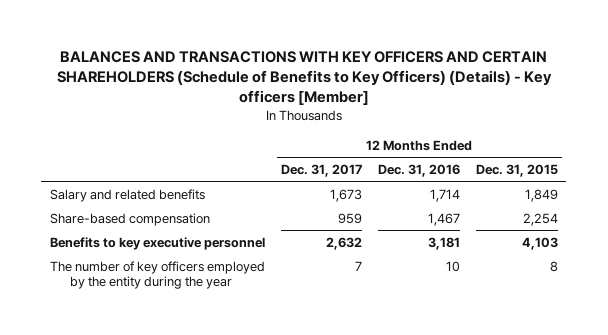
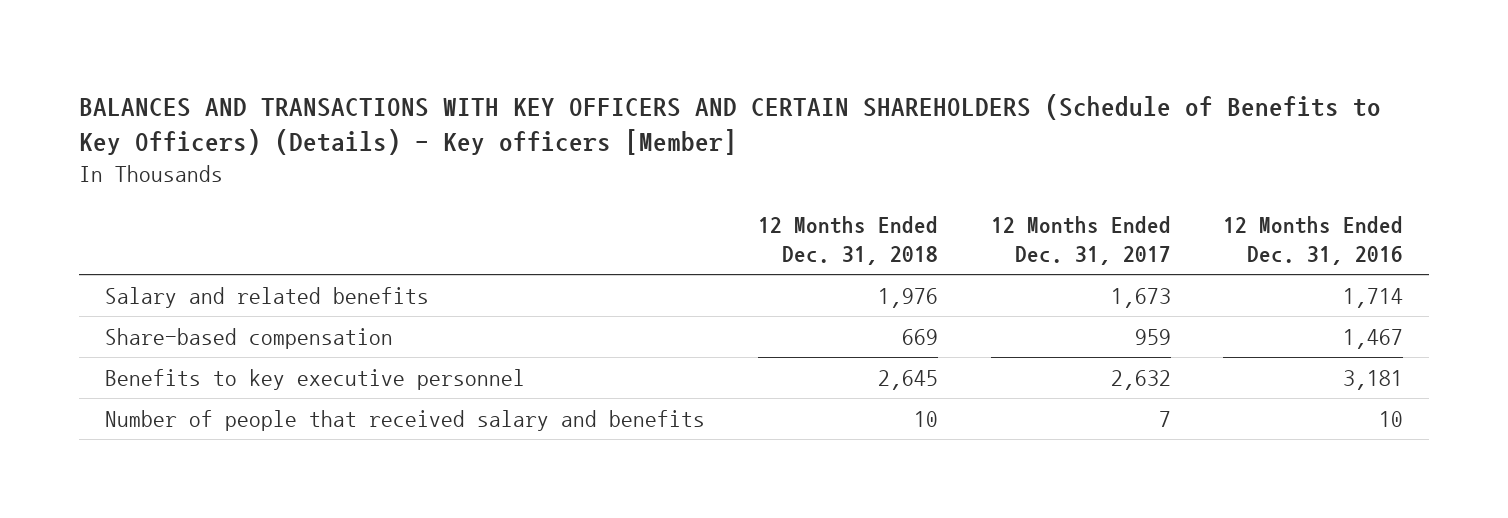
[476,163,559,177] Dec. 31, 2015 -> none
none -> [757,216,938,265] 12 Months Ended Dec. 31, 2018
[49,260,265,290] The number of key officers employed by the entity during the year -> [105,410,706,432] Number of people that received salary and benefits

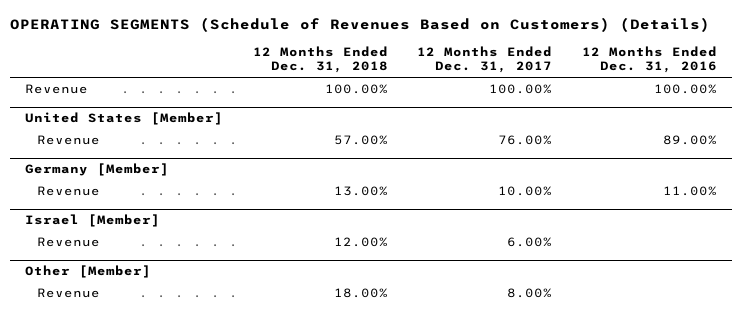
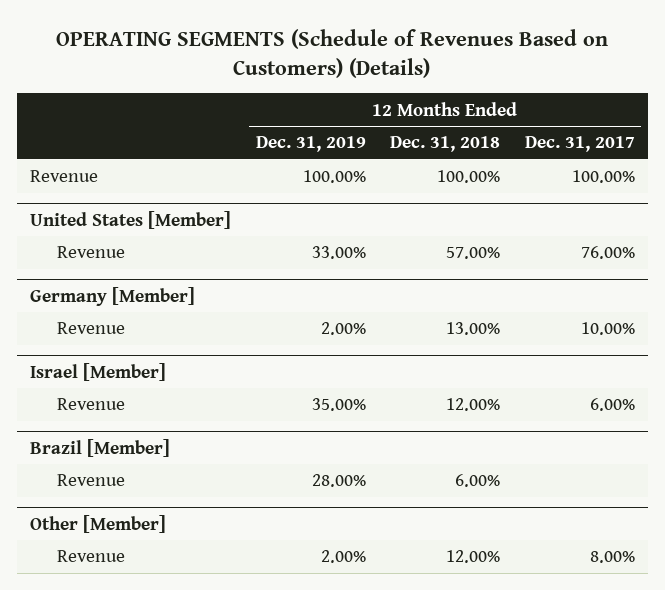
[582,45,718,74] 12 Months Ended Dec. 31, 2016 -> none
none -> [255,136,366,153] Dec. 31, 2019
none -> [29,438,170,457] Brazil [Member]
none -> [57,474,126,487] Revenue
[333,288,388,299] 18.00% -> [446,550,501,564] 12.00%

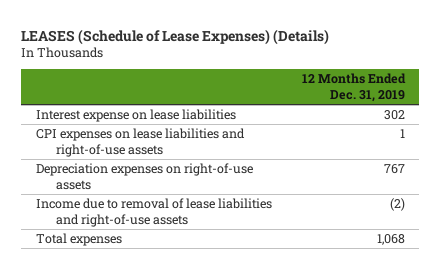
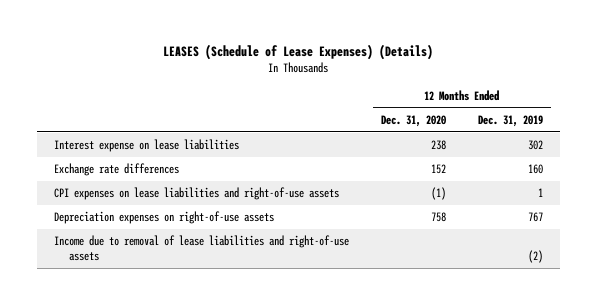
none -> [380,114,446,127] Dec. 31, 2020
none -> [53,163,179,177] Exchange rate differences
[36,232,123,246] Total expenses -> none

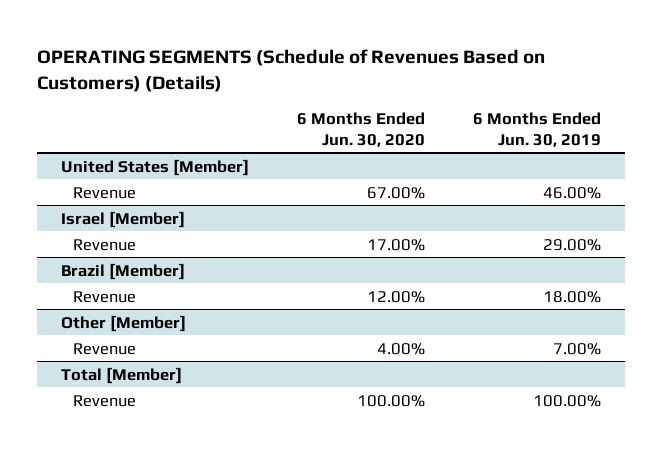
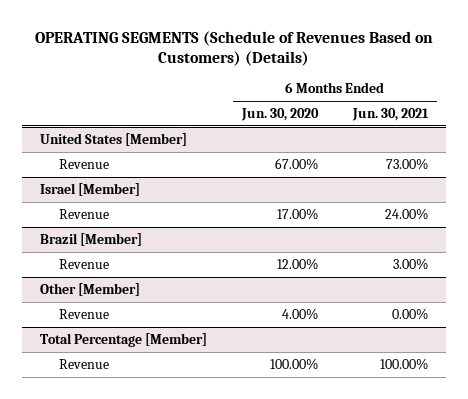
[472,111,601,147] 6 Months Ended Jun. 30, 2019 -> none
none -> [351,108,429,122] Jun. 30, 2021
[60,366,182,384] Total [Member] -> [39,332,207,347] Total Percentage [Member]

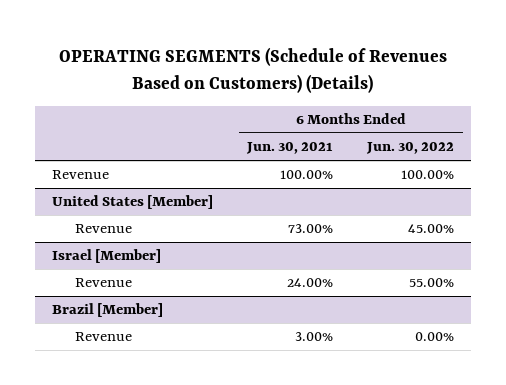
[240,108,319,122] Jun. 30, 2020 -> none
none -> [366,142,455,155] Jun. 30, 2022
none -> [52,170,110,180] Revenue
[39,282,140,296] Other [Member] -> none
[59,308,110,319] Revenue -> none
[39,332,207,347] Total Percentage [Member] -> none
[59,358,110,369] Revenue -> none

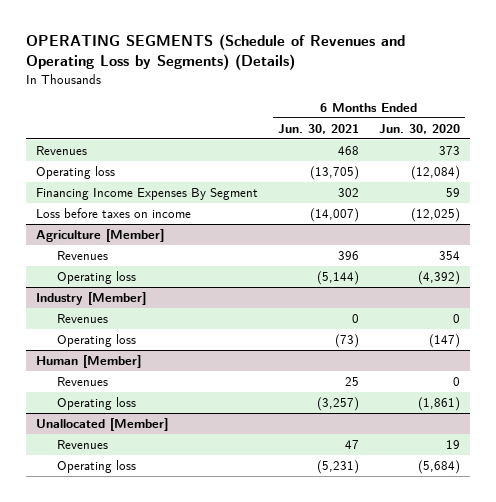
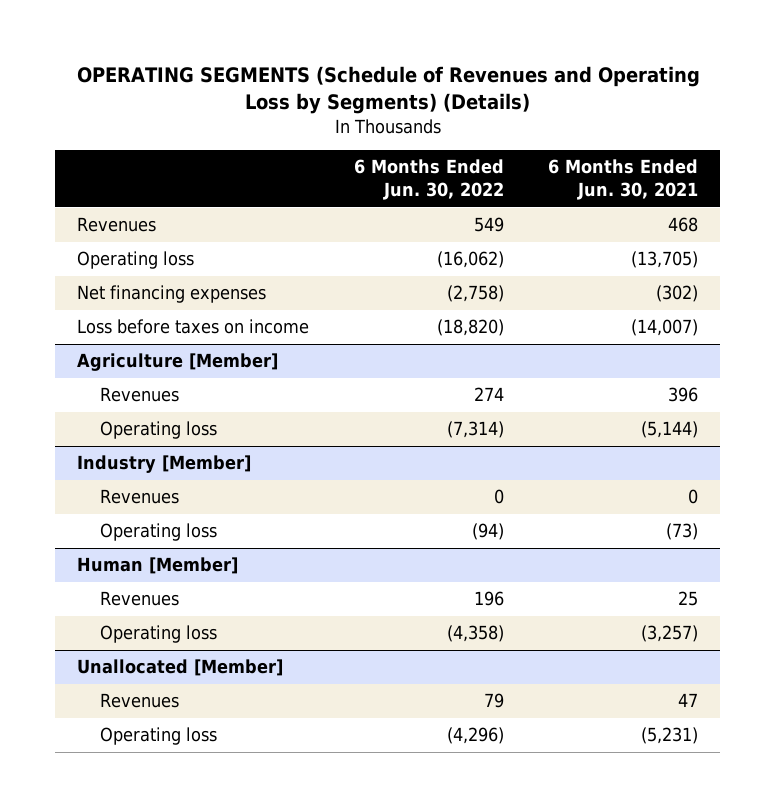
[378,123,460,134] Jun. 30, 2020 -> none
none -> [353,159,504,200] 6 Months Ended Jun. 30, 2022
[36,187,259,200] Financing Income Expenses By Segment -> [77,285,267,304] Net financing expenses
[338,187,360,197] 302 -> [655,285,698,303] (302)

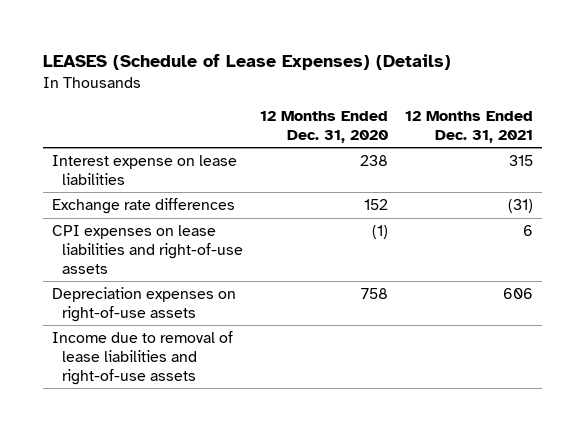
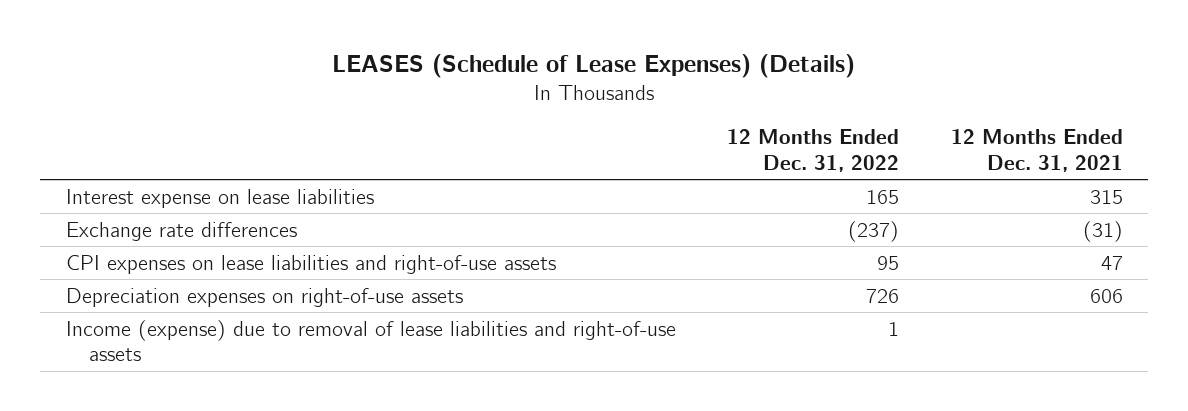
[260,111,389,143] 12 Months Ended Dec. 31, 2020 -> none
none -> [727,129,900,172] 12 Months Ended Dec. 31, 2022
[523,225,534,237] 6 -> [1100,255,1123,270] 47
[51,331,233,385] Income due to removal of lease liabilities and right-of-use assets -> [65,319,676,361] Income (expense) due to removal of lease liabilities and right-of-use assets

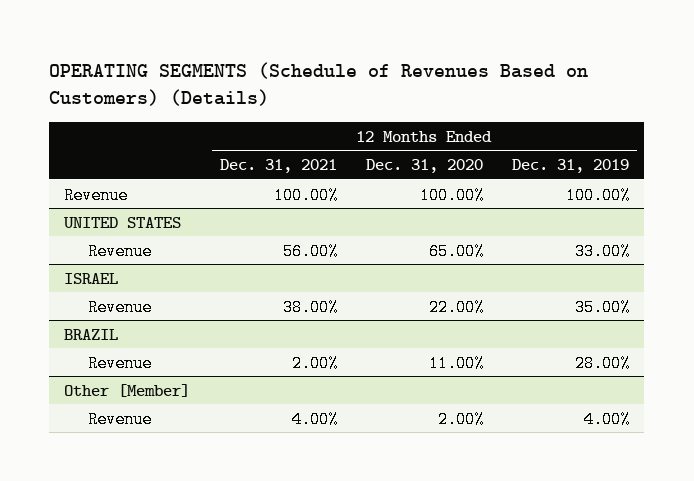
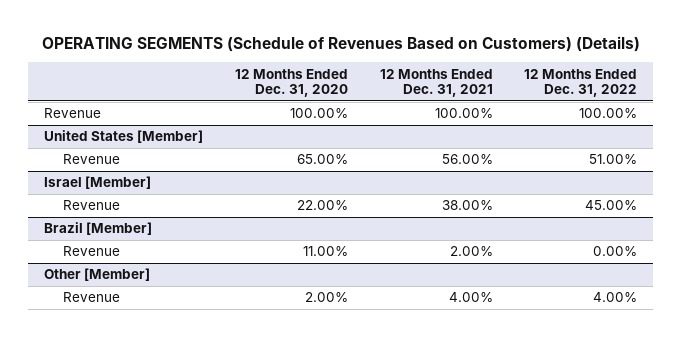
[512,159,630,174] Dec. 31, 2019 -> none
none -> [524,68,638,98] 12 Months Ended Dec. 31, 2022
[63,216,182,228] UNITED STATES -> [44,130,204,144] United States [Member]
[64,272,119,284] ISRAEL -> [44,176,152,190] Israel [Member]
[64,328,119,340] BRAZIL -> [44,222,153,236] Brazil [Member]

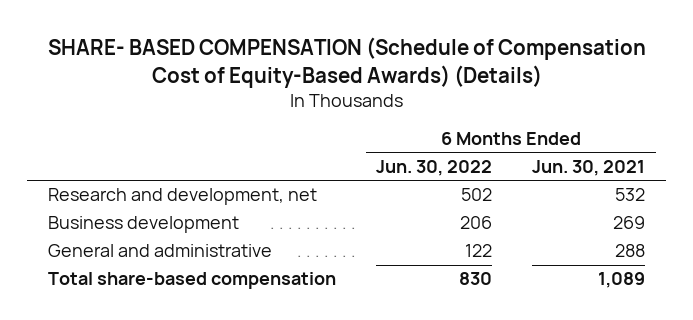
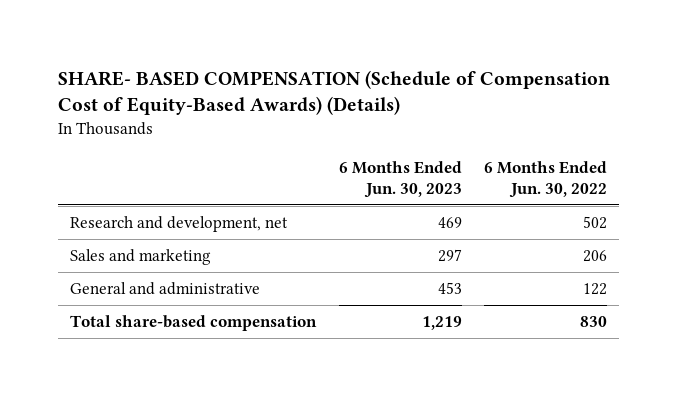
[532,159,646,176] Jun. 30, 2021 -> none
none -> [338,160,462,198] 6 Months Ended Jun. 30, 2023
[47,216,239,234] Business development -> none
none -> [69,249,211,266] Sales and marketing

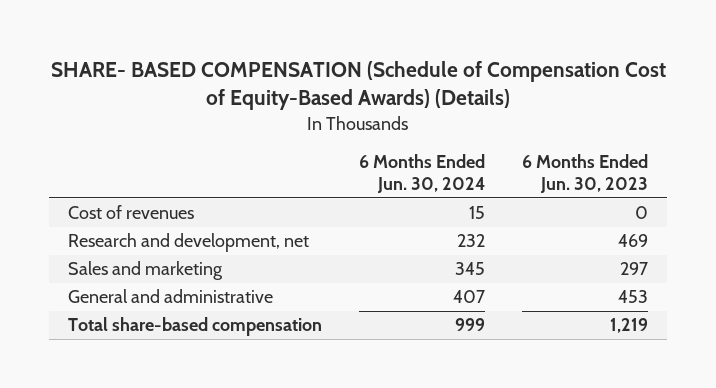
[484,160,608,198] 6 Months Ended Jun. 30, 2022 -> none
none -> [358,154,485,194] 6 Months Ended Jun. 30, 2024
none -> [67,205,194,220] Cost of revenues

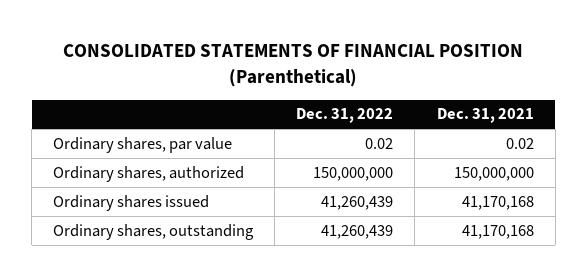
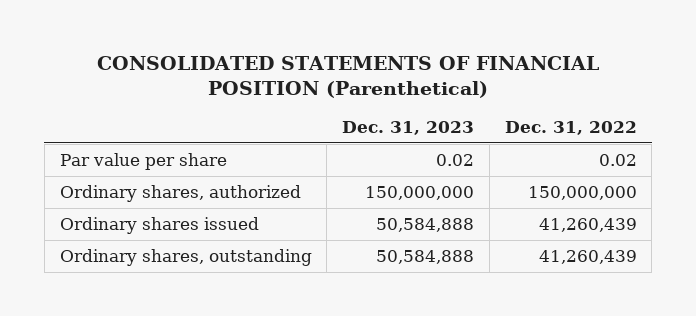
[436,108,534,124] Dec. 31, 2021 -> none
none -> [342,121,475,136] Dec. 31, 2023
[53,136,233,153] Ordinary shares, par value -> [59,152,227,170] Par value per share

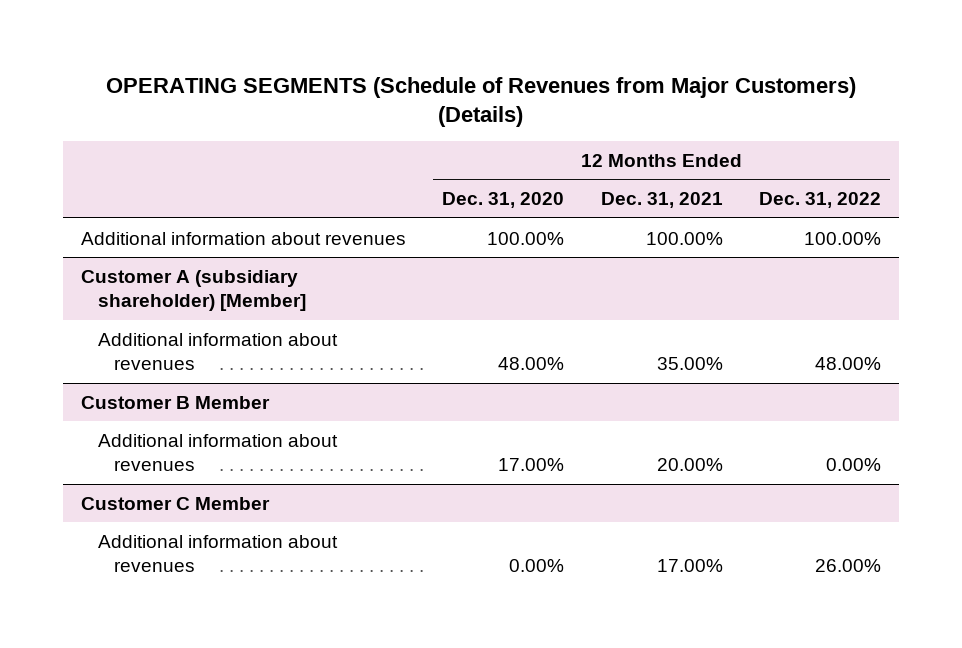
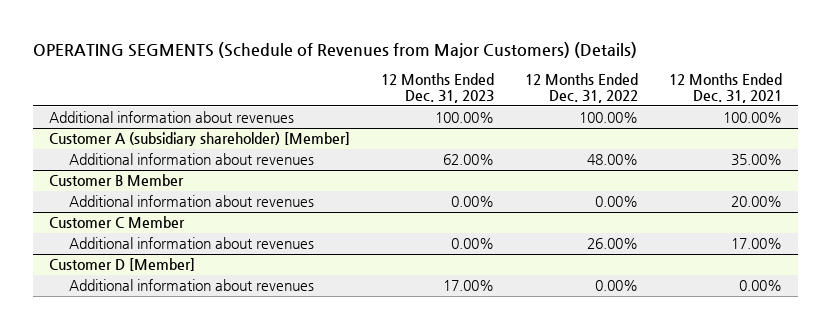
[442,192,565,209] Dec. 31, 2020 -> none
none -> [381,72,495,103] 12 Months Ended Dec. 31, 2023
none -> [48,258,195,272] Customer D [Member]
none -> [68,279,314,292] Additional information about revenues

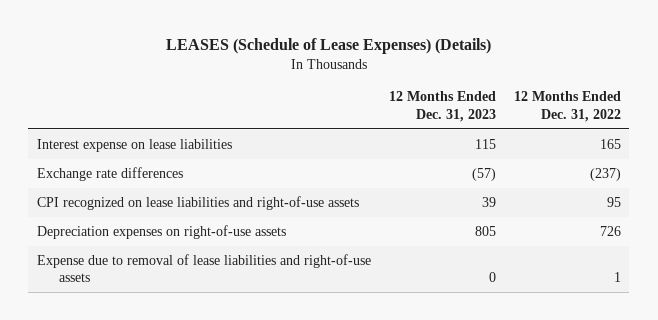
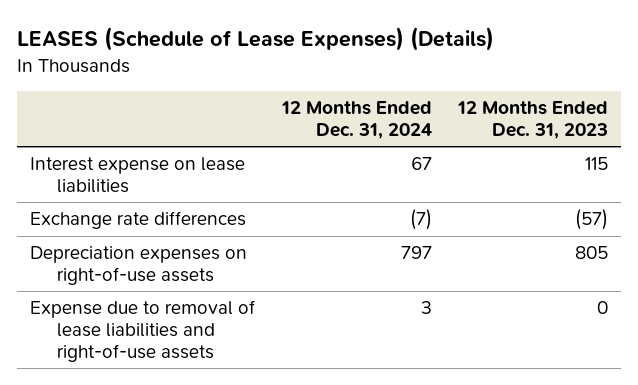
[513,91,621,122] 12 Months Ended Dec. 31, 2022 -> none
none -> [280,100,432,139] 12 Months Ended Dec. 31, 2024
[37,195,360,210] CPI recognized on lease liabilities and right-of-use assets -> none

